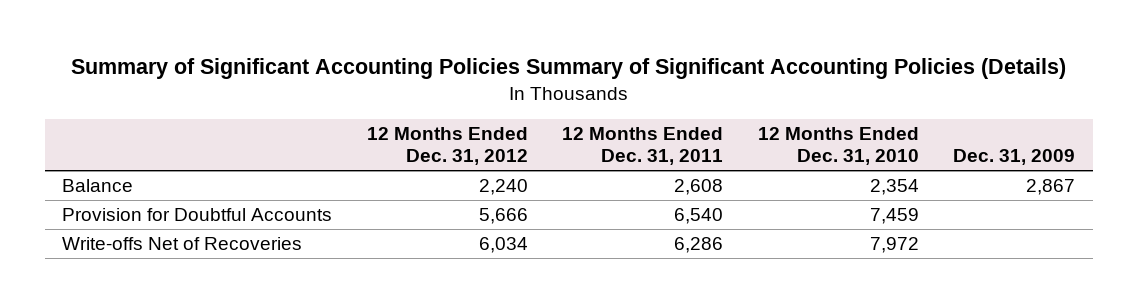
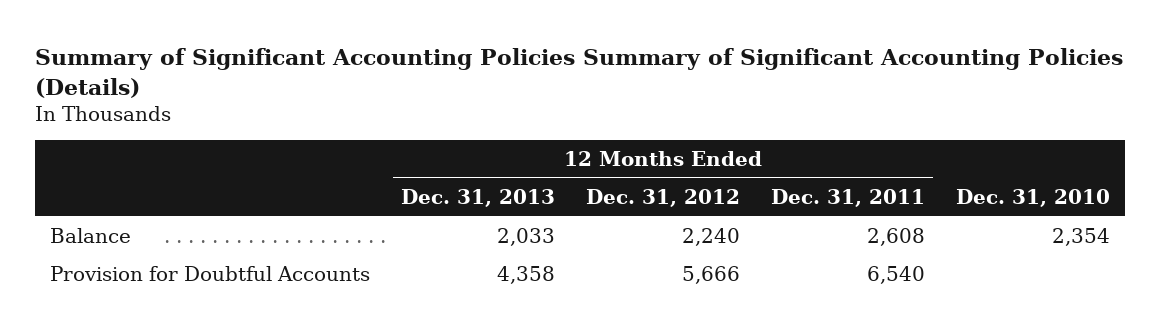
[757,126,919,166] 12 Months Ended Dec. 31, 2010 -> none
[953,149,1076,166] Dec. 31, 2009 -> none
none -> [401,188,556,207] Dec. 31, 2013
none -> [955,188,1110,207] Dec. 31, 2010
[62,237,303,251] Write-offs Net of Recoveries -> none

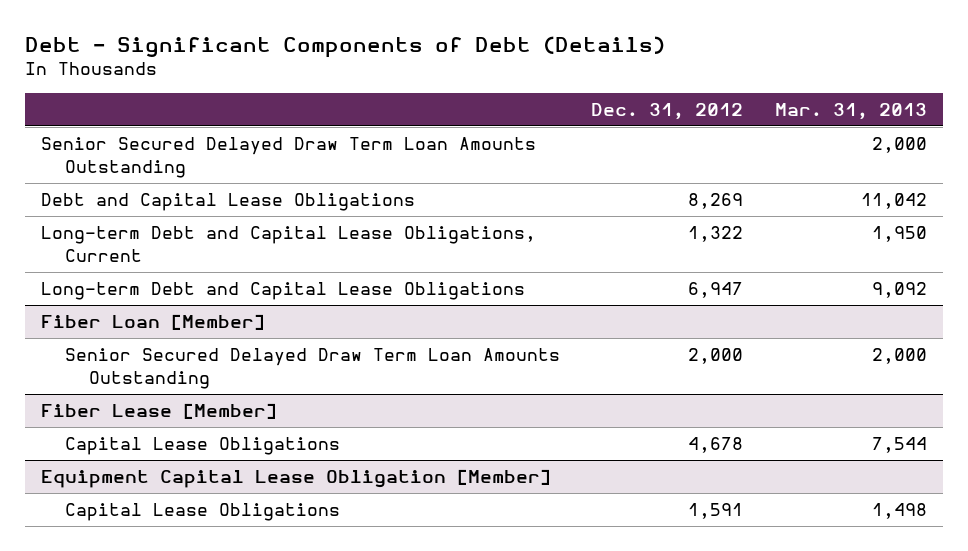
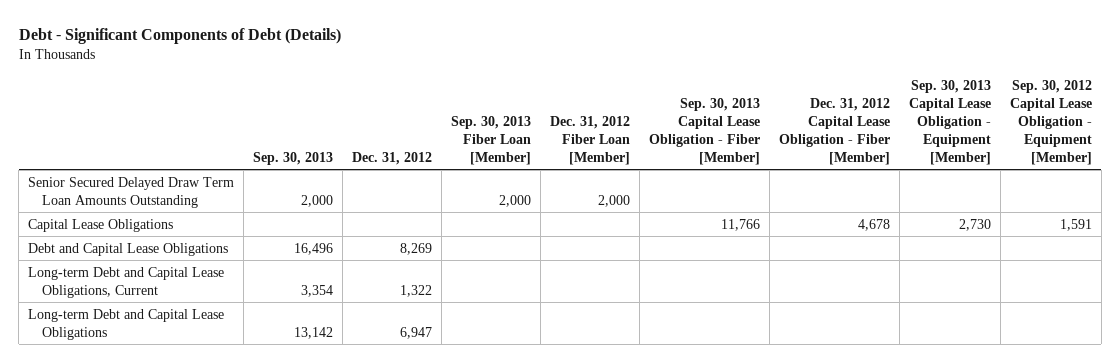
[775,103,928,121] Mar. 31, 2013 -> none
none -> [253,151,334,165] Sep. 30, 2013
none -> [451,115,532,165] Sep. 30, 2013 Fiber Loan [Member]
none -> [550,115,631,165] Dec. 31, 2012 Fiber Loan [Member]
none -> [649,97,761,165] Sep. 30, 2013 Capital Lease Obligation - Fiber [Member]
none -> [778,97,890,165] Dec. 31, 2012 Capital Lease Obligation - Fiber [Member]
none -> [908,79,991,165] Sep. 30, 2013 Capital Lease Obligation - Equipment [Member]
none -> [1009,79,1092,165] Sep. 30, 2012 Capital Lease Obligation - Equipment [Member]
none -> [28,218,174,232] Capital Lease Obligations
[40,314,265,331] Fiber Loan [Member] -> none
[64,348,560,389] Senior Secured Delayed Draw Term Loan Amounts Outstanding -> none
[40,403,277,420] Fiber Lease [Member] -> none
[64,437,340,456] Capital Lease Obligations -> none
[40,469,551,489] Equipment Capital Lease Obligation [Member] -> none
[64,503,340,522] Capital Lease Obligations -> none

